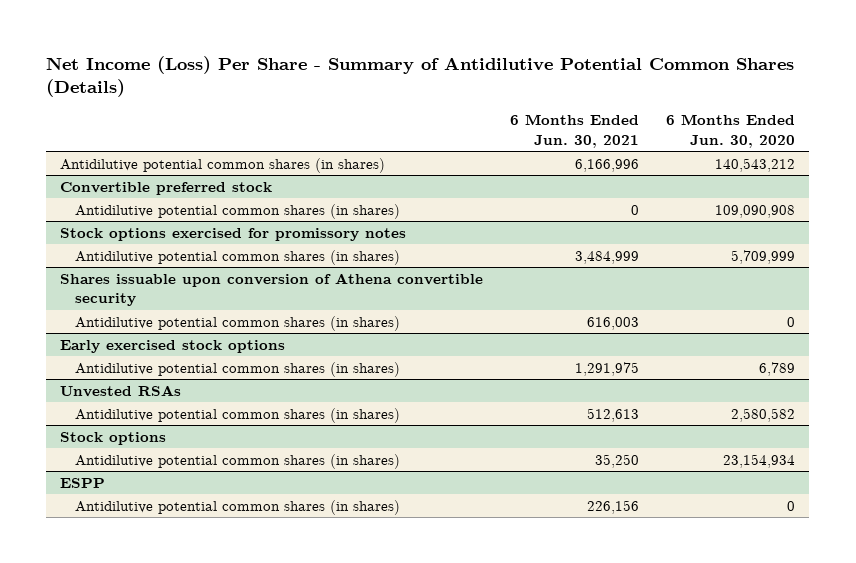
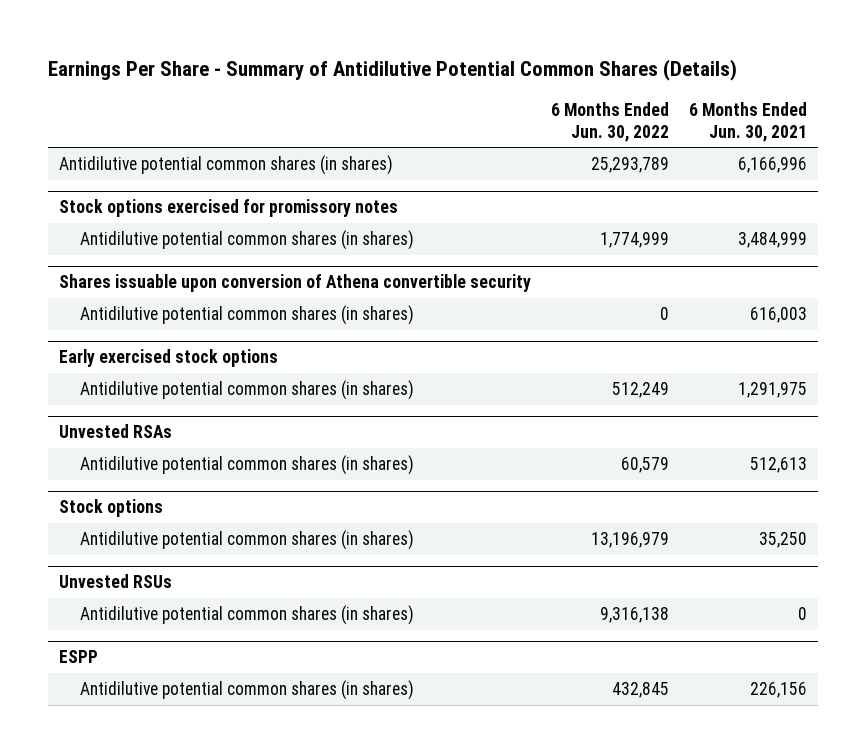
[46,55,795,98] Net Income (Loss) Per Share - Summary of Antidilutive Potential Common Shares (Details) -> [48,58,738,81] Earnings Per Share - Summary of Antidilutive Potential Common Shares (Details)
[666,114,796,148] 6 Months Ended Jun. 30, 2020 -> none
none -> [550,101,669,142] 6 Months Ended Jun. 30, 2022
[60,181,273,195] Convertible preferred stock -> none
[75,203,401,219] Antidilutive potential common shares (in shares) -> none
none -> [58,574,172,589] Unvested RSUs
none -> [80,605,415,626] Antidilutive potential common shares (in shares)

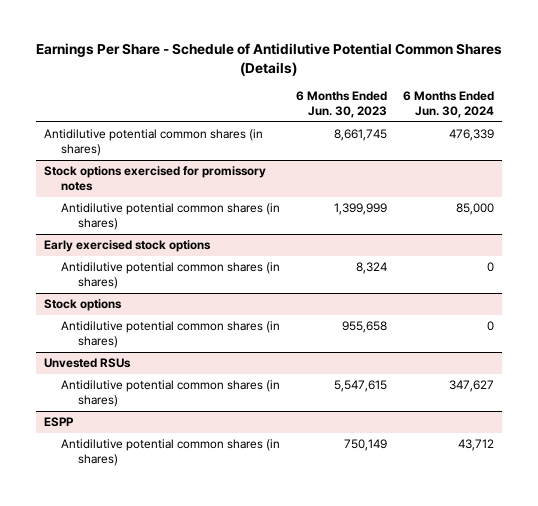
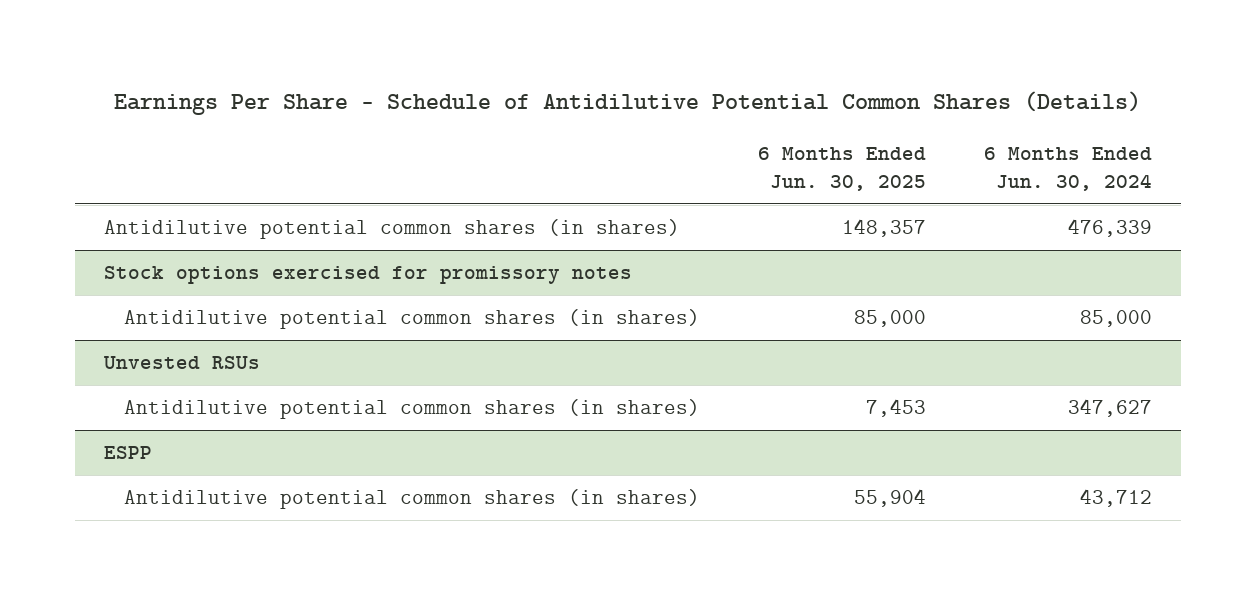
[296,91,388,118] 6 Months Ended Jun. 30, 2023 -> none
none -> [757,146,926,191] 6 Months Ended Jun. 30, 2025
[43,240,211,253] Early exercised stock options -> none
[60,262,280,289] Antidilutive potential common shares (in shares) -> none
[43,299,122,312] Stock options -> none
[60,321,280,348] Antidilutive potential common shares (in shares) -> none

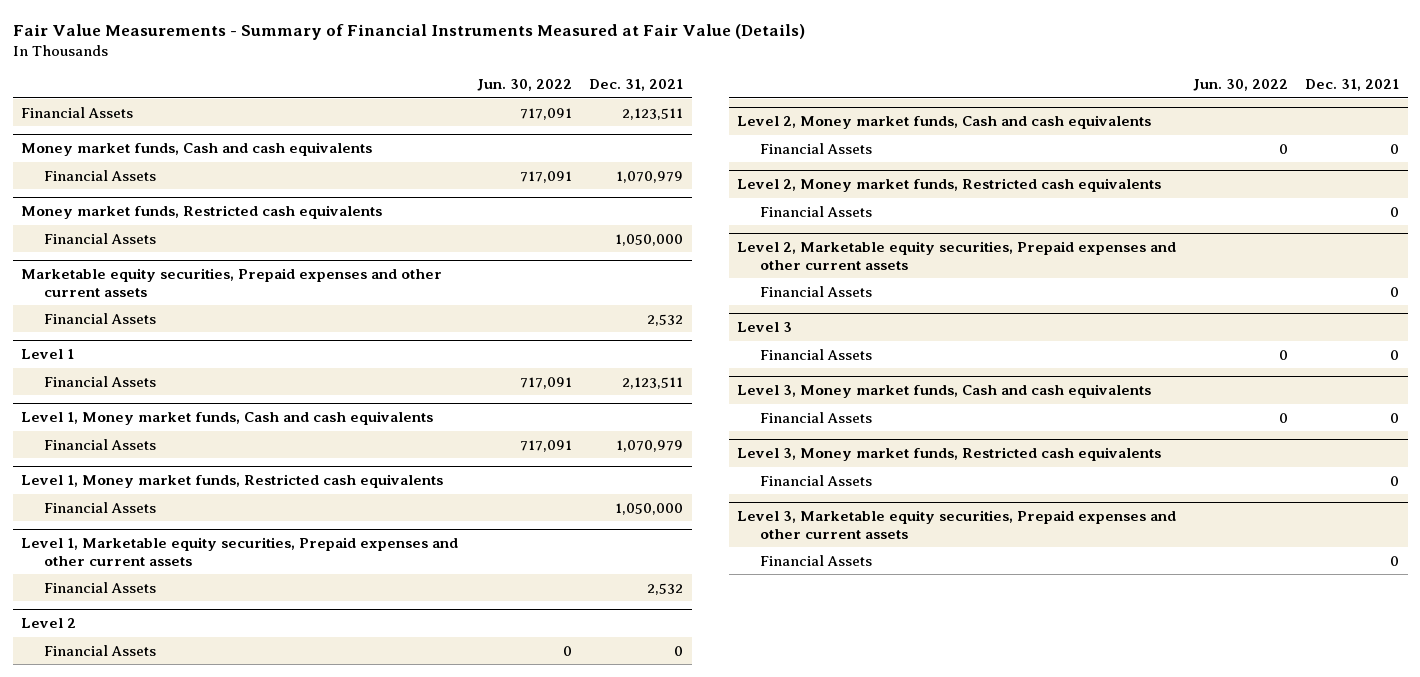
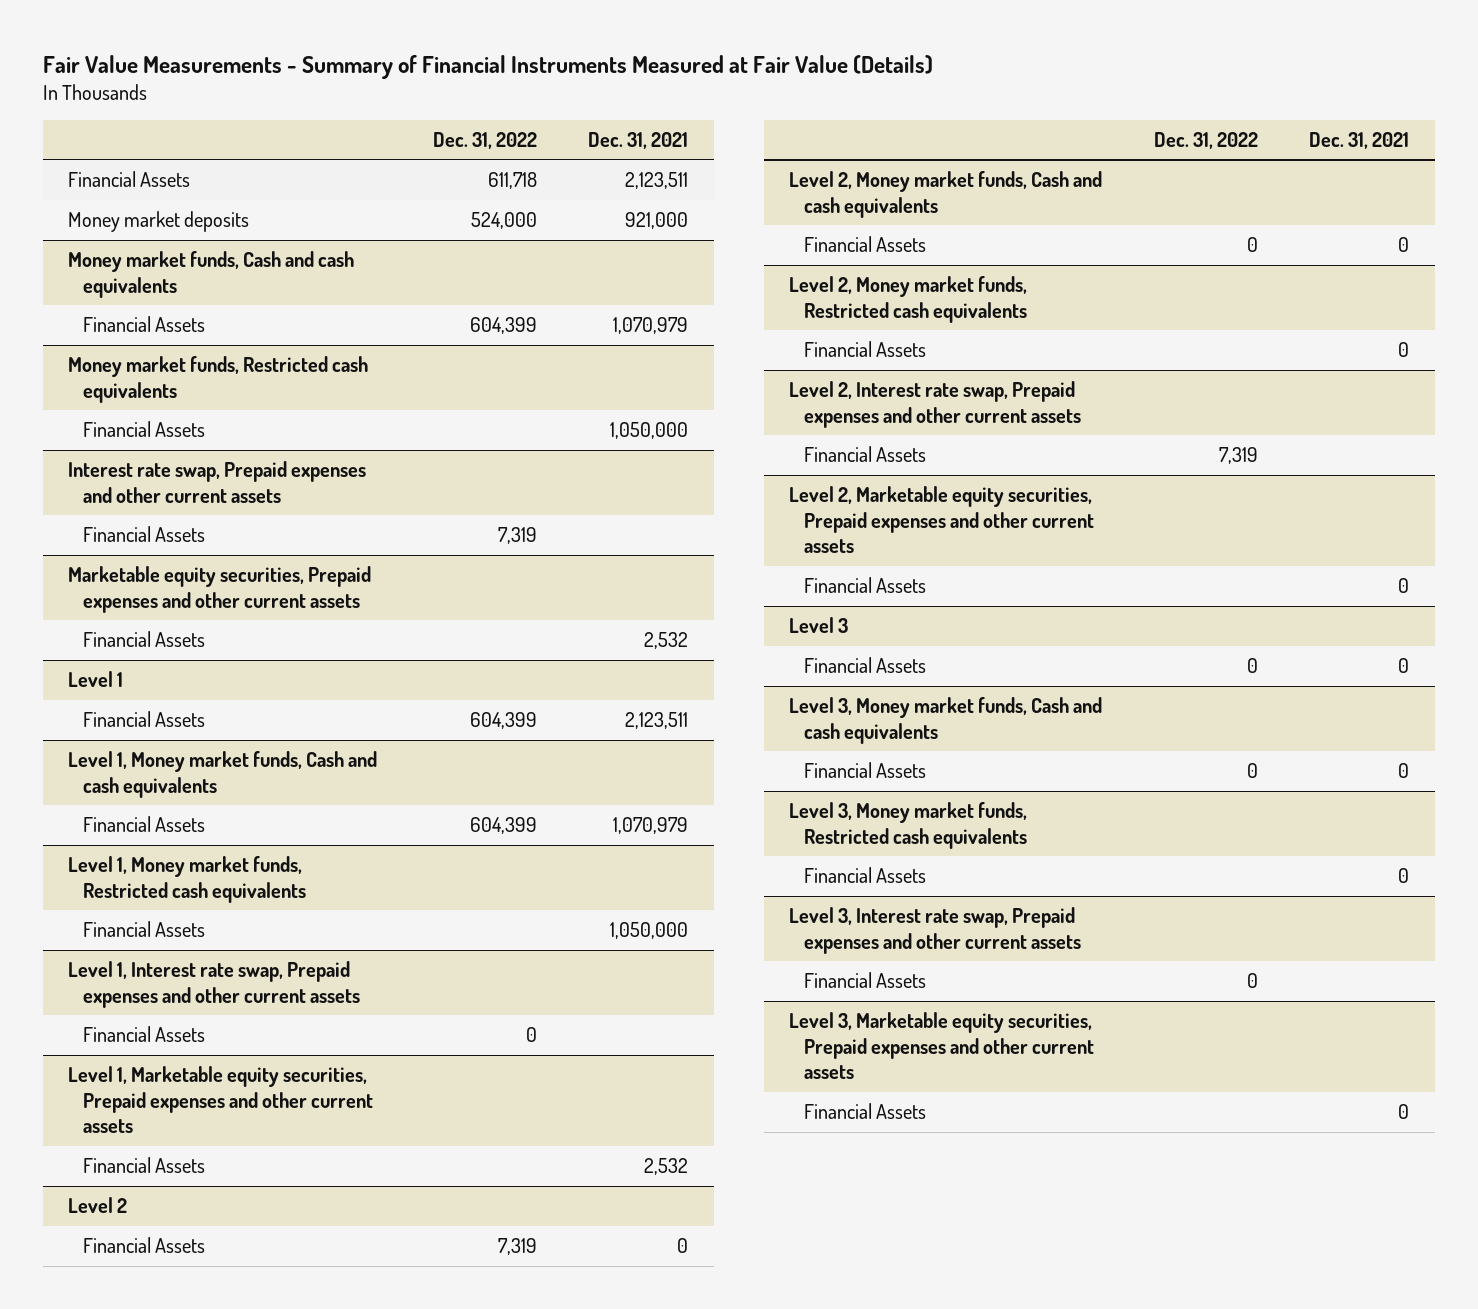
[477,79,573,92] Jun. 30, 2022 -> none
none -> [432,131,537,149] Dec. 31, 2022
none -> [68,211,250,233] Money market deposits
none -> [68,461,367,503] Interest rate swap, Prepaid expenses and other current assets
none -> [83,526,206,543] Financial Assets
none -> [68,961,361,1008] Level 1, Interest rate swap, Prepaid expenses and other current assets
none -> [83,1026,206,1043] Financial Assets
none -> [789,381,1082,428] Level 2, Interest rate swap, Prepaid expenses and other current assets
none -> [804,446,927,463] Financial Assets
none -> [789,907,1082,954] Level 3, Interest rate swap, Prepaid expenses and other current assets
none -> [804,972,927,989] Financial Assets

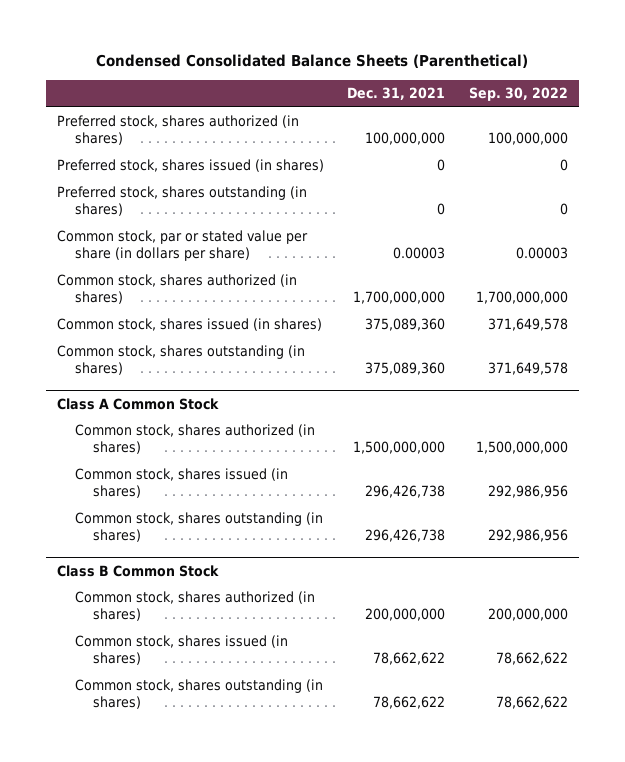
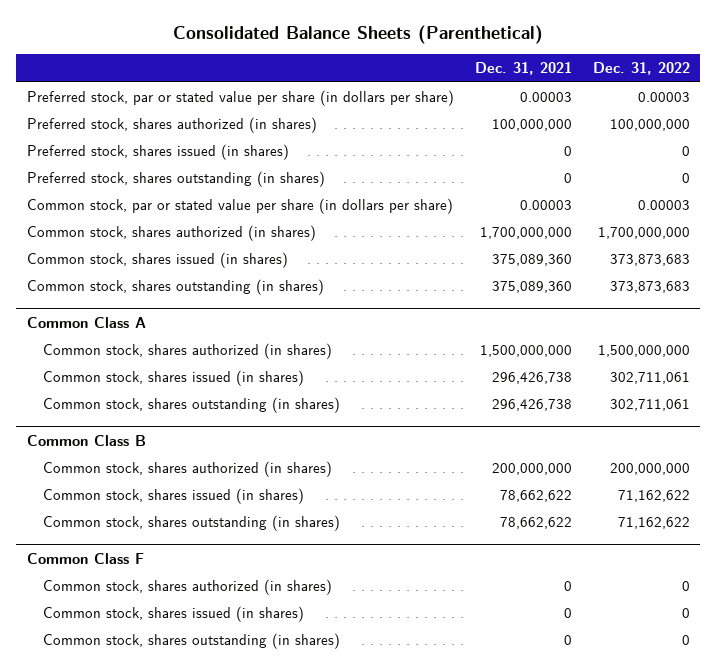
[96,54,529,69] Condensed Consolidated Balance Sheets (Parenthetical) -> [173,25,544,45] Consolidated Balance Sheets (Parenthetical)
[468,87,568,102] Sep. 30, 2022 -> none
none -> [592,62,690,76] Dec. 31, 2022
none -> [26,89,454,106] Preferred stock, par or stated value per share (in dollars per share)
[57,397,220,410] Class A Common Stock -> [26,316,146,328] Common Class A
[57,564,220,577] Class B Common Stock -> [26,434,146,446] Common Class B
none -> [26,552,144,564] Common Class F
none -> [43,578,333,595] Common stock, shares authorized (in shares)
none -> [43,605,305,622] Common stock, shares issued (in shares)
none -> [43,632,341,649] Common stock, shares outstanding (in shares)

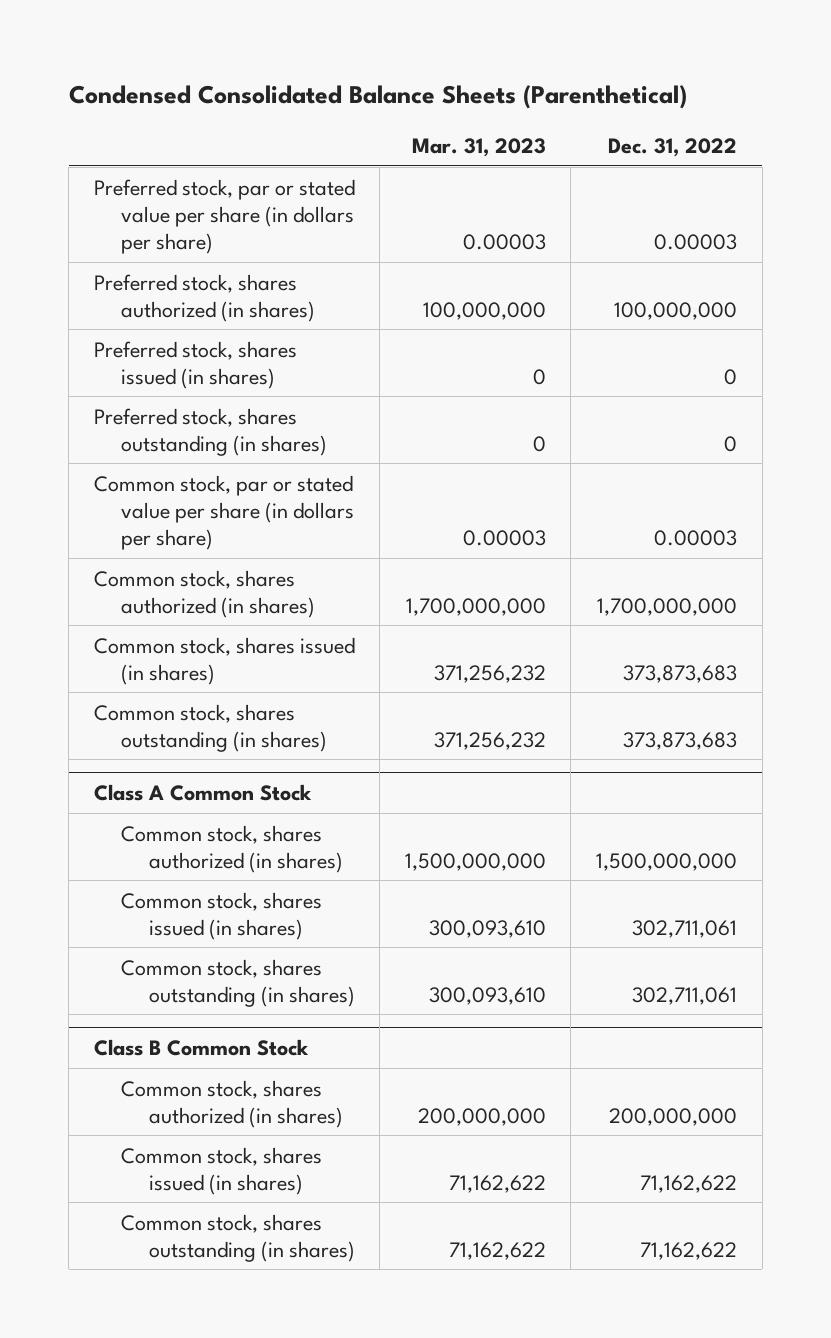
[173,25,544,45] Consolidated Balance Sheets (Parenthetical) -> [68,85,687,110] Condensed Consolidated Balance Sheets (Parenthetical)
[474,62,572,76] Dec. 31, 2021 -> none
none -> [411,137,546,157] Mar. 31, 2023
[26,316,146,328] Common Class A -> [93,784,312,802] Class A Common Stock
[26,434,146,446] Common Class B -> [93,1039,309,1057] Class B Common Stock
[26,552,144,564] Common Class F -> none
[43,578,333,595] Common stock, shares authorized (in shares) -> none
[43,605,305,622] Common stock, shares issued (in shares) -> none
[43,632,341,649] Common stock, shares outstanding (in shares) -> none

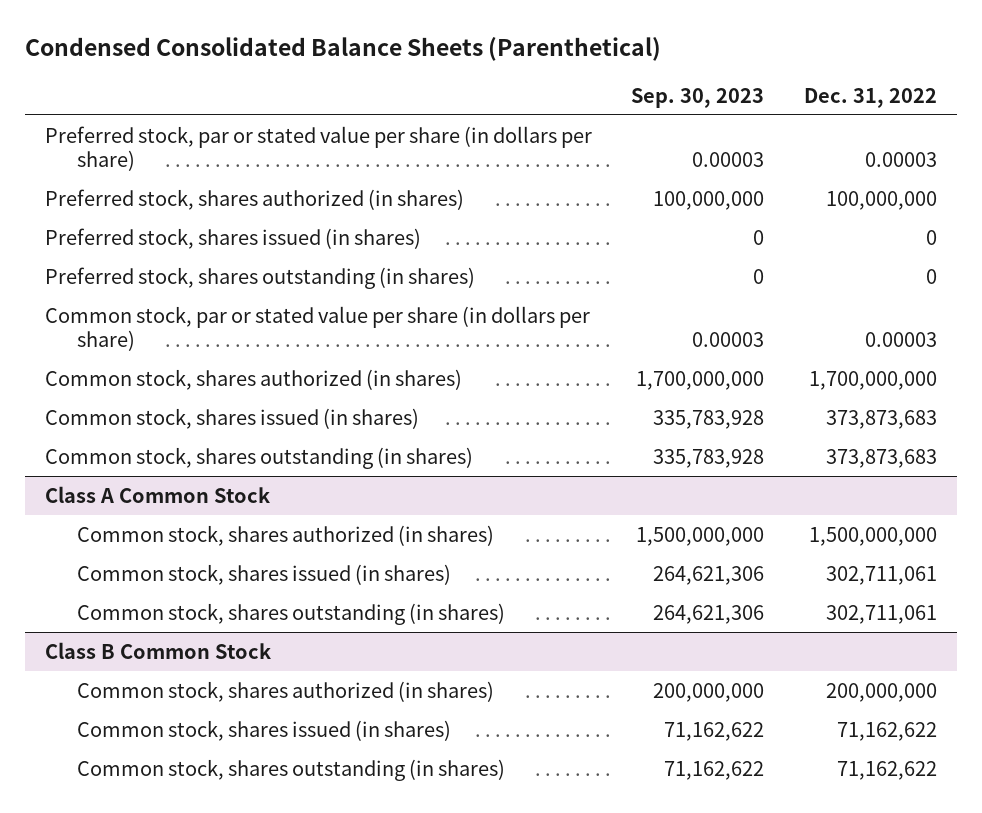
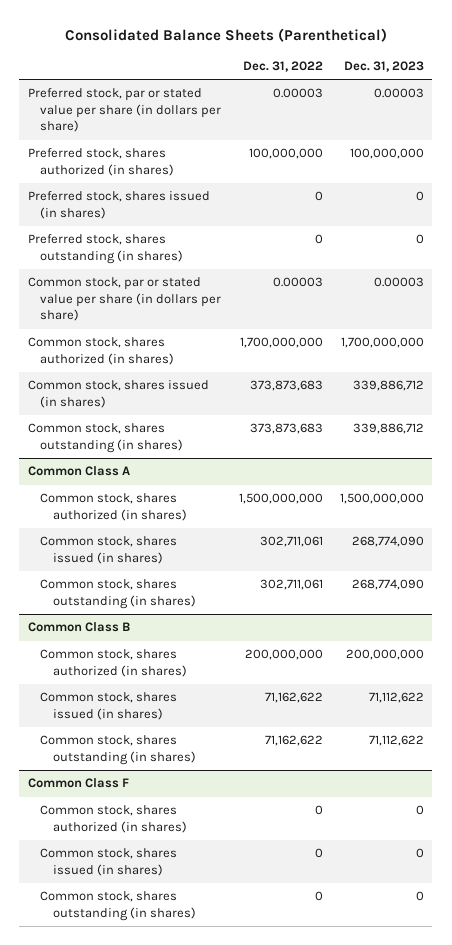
[24,36,661,61] Condensed Consolidated Balance Sheets (Parenthetical) -> [64,27,387,42] Consolidated Balance Sheets (Parenthetical)
[631,87,765,108] Sep. 30, 2023 -> none
none -> [343,61,424,73] Dec. 31, 2023
[44,485,270,503] Class A Common Stock -> [27,466,130,477] Common Class A
[44,641,271,659] Class B Common Stock -> [27,622,130,633] Common Class B
none -> [27,778,129,789] Common Class F
none -> [40,805,188,833] Common stock, shares authorized (in shares)
none -> [40,848,178,876] Common stock, shares issued (in shares)
none -> [40,891,197,921] Common stock, shares outstanding (in shares)

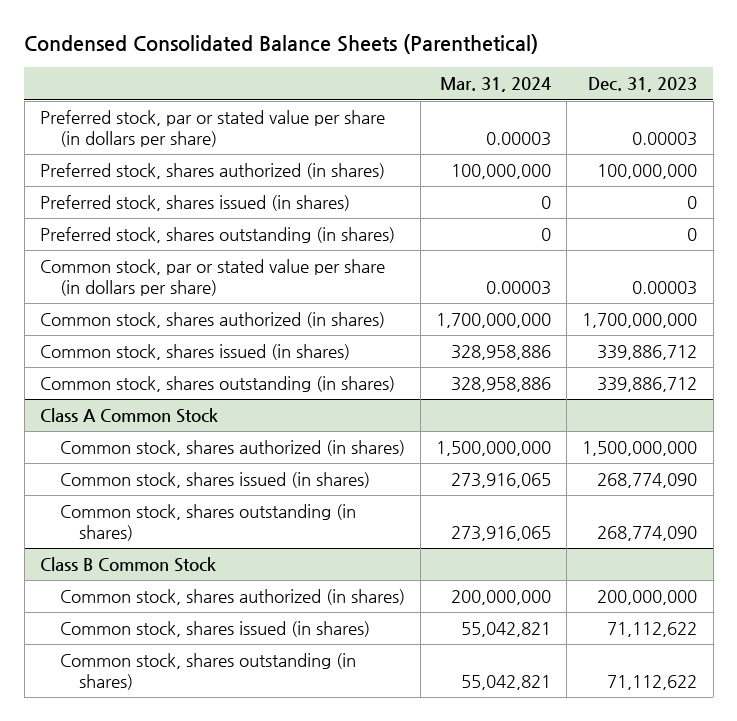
[64,27,387,42] Consolidated Balance Sheets (Parenthetical) -> [24,34,539,55] Condensed Consolidated Balance Sheets (Parenthetical)
[242,61,323,73] Dec. 31, 2022 -> none
none -> [440,77,552,93] Mar. 31, 2024
[27,466,130,477] Common Class A -> [39,408,218,424] Class A Common Stock
[27,622,130,633] Common Class B -> [39,557,216,573] Class B Common Stock
[27,778,129,789] Common Class F -> none
[40,805,188,833] Common stock, shares authorized (in shares) -> none
[40,848,178,876] Common stock, shares issued (in shares) -> none
[40,891,197,921] Common stock, shares outstanding (in shares) -> none

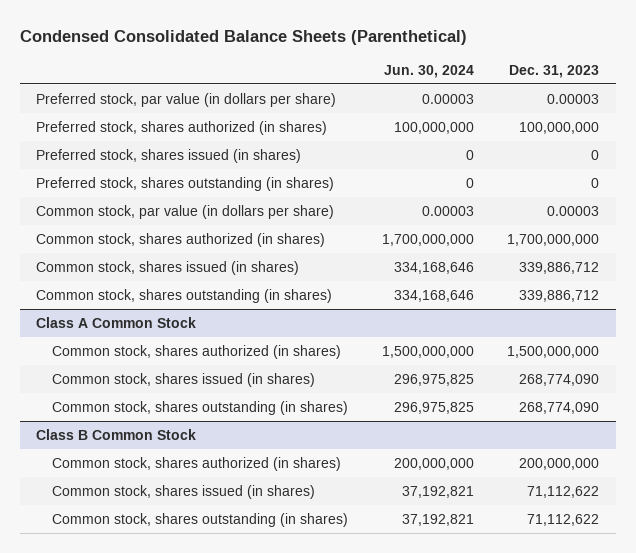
[440,77,552,93] Mar. 31, 2024 -> none
none -> [383,64,474,78] Jun. 30, 2024
[39,110,385,147] Preferred stock, par or stated value per share (in dollars per share) -> [36,92,337,107] Preferred stock, par value (in dollars per share)
[39,259,385,296] Common stock, par or stated value per share (in dollars per share) -> [36,204,335,219] Common stock, par value (in dollars per share)

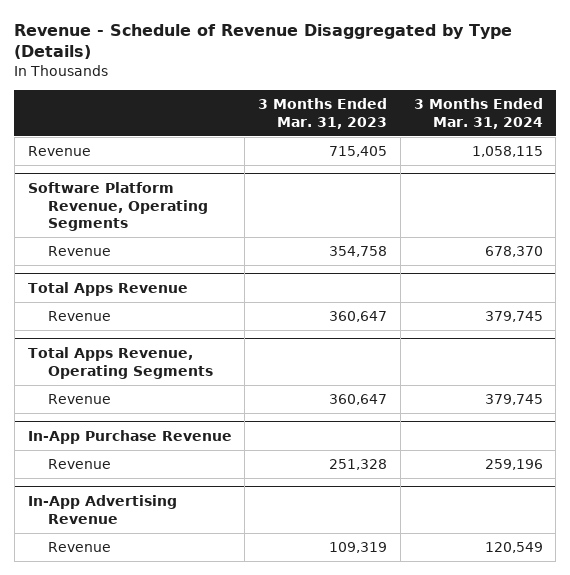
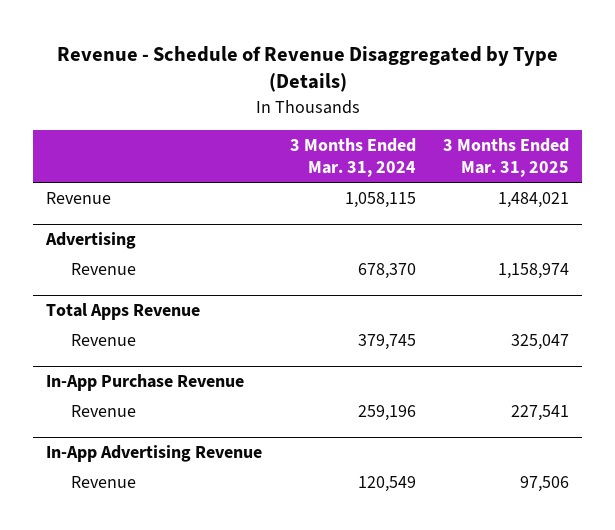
[258,98,388,129] 3 Months Ended Mar. 31, 2023 -> none
none -> [442,138,569,178] 3 Months Ended Mar. 31, 2025
[27,182,209,232] Software Platform Revenue, Operating Segments -> none
none -> [45,231,137,249] Advertising
[27,347,214,379] Total Apps Revenue, Operating Segments -> none
[48,394,112,405] Revenue -> none

